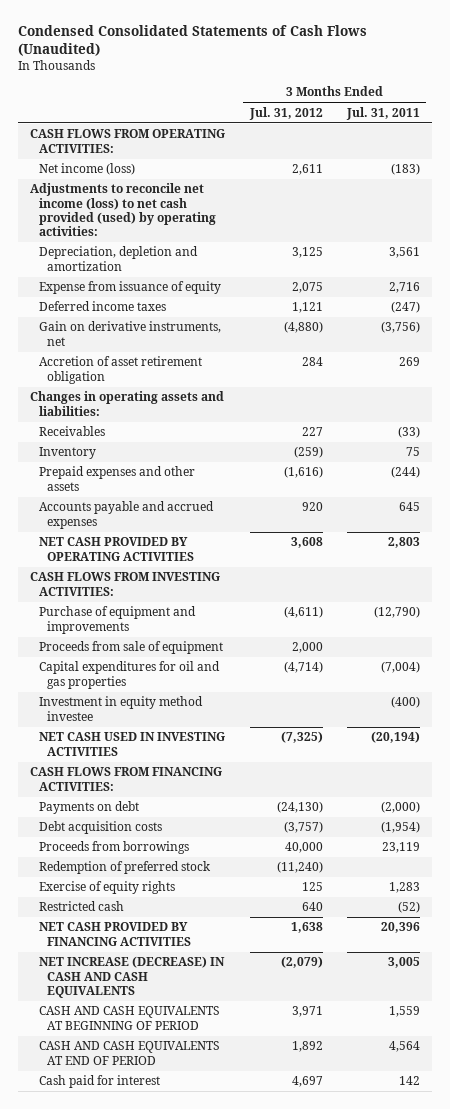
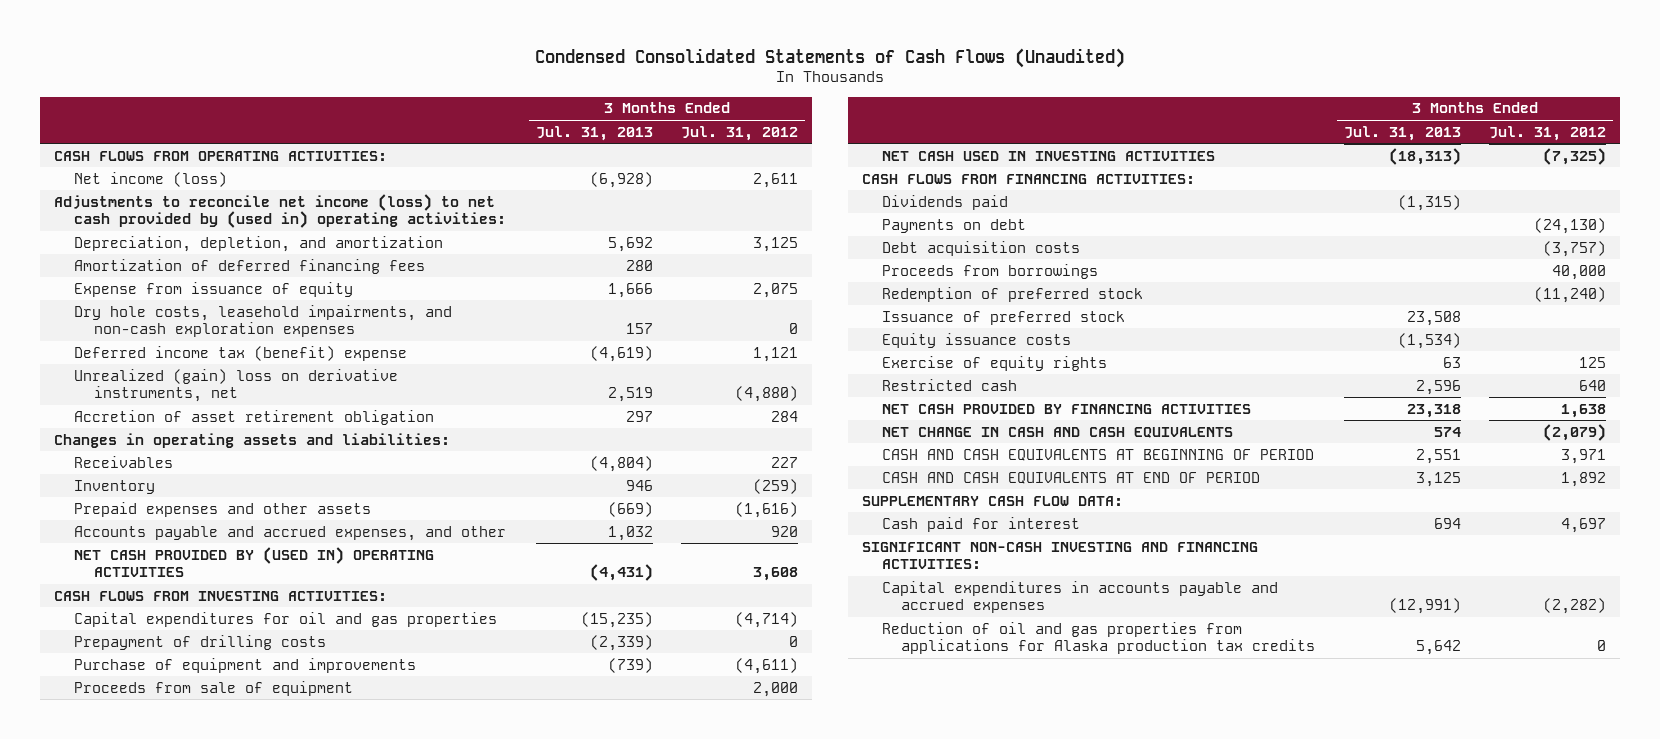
[346,106,421,120] Jul. 31, 2011 -> none
none -> [535,125,653,141] Jul. 31, 2013
[29,183,216,237] Adjustments to reconcile net income (loss) to net cash provided (used) by operating activities: -> [54,193,506,228] Adjustments to reconcile net income (loss) to net cash provided by (used in) operating activities:
[38,246,198,271] Depreciation, depletion and amortization -> [73,235,443,252] Depreciation, depletion, and amortization
none -> [73,258,425,274] Amortization of deferred financing fees
none -> [73,304,452,337] Dry hole costs, leasehold impairments, and non-cash exploration expenses
[38,301,166,312] Deferred income taxes -> [73,345,407,361] Deferred income tax (benefit) expense
[38,321,221,346] Gain on derivative instruments, net -> [73,368,398,402] Unrealized (gain) loss on derivative instruments, net
[38,501,214,529] Accounts payable and accrued expenses -> [73,525,506,541] Accounts payable and accrued expenses, and other
[38,537,195,561] NET CASH PROVIDED BY OPERATING ACTIVITIES -> [73,546,434,577] NET CASH PROVIDED BY (USED IN) OPERATING ACTIVITIES
[38,661,220,689] Capital expenditures for oil and gas properties -> [73,611,497,627] Capital expenditures for oil and gas properties
none -> [73,634,326,650] Prepayment of drilling costs
[38,696,203,721] Investment in equity method investee -> none
none -> [881,194,1008,210] Dividends paid
none -> [881,310,1125,325] Issuance of preferred stock
none -> [881,332,1071,348] Equity issuance costs
[38,956,225,998] NET INCREASE (DECREASE) IN CASH AND CASH EQUIVALENTS -> [881,426,1233,438] NET CHANGE IN CASH AND CASH EQUIVALENTS
none -> [862,495,1124,506] SUPPLEMENTARY CASH FLOW DATA:
none -> [862,541,1259,569] SIGNIFICANT NON-CASH INVESTING AND FINANCING ACTIVITIES:
none -> [881,580,1278,613] Capital expenditures in accounts payable and accrued expenses
none -> [881,621,1316,654] Reduction of oil and gas properties from applications for Alaska production tax credits

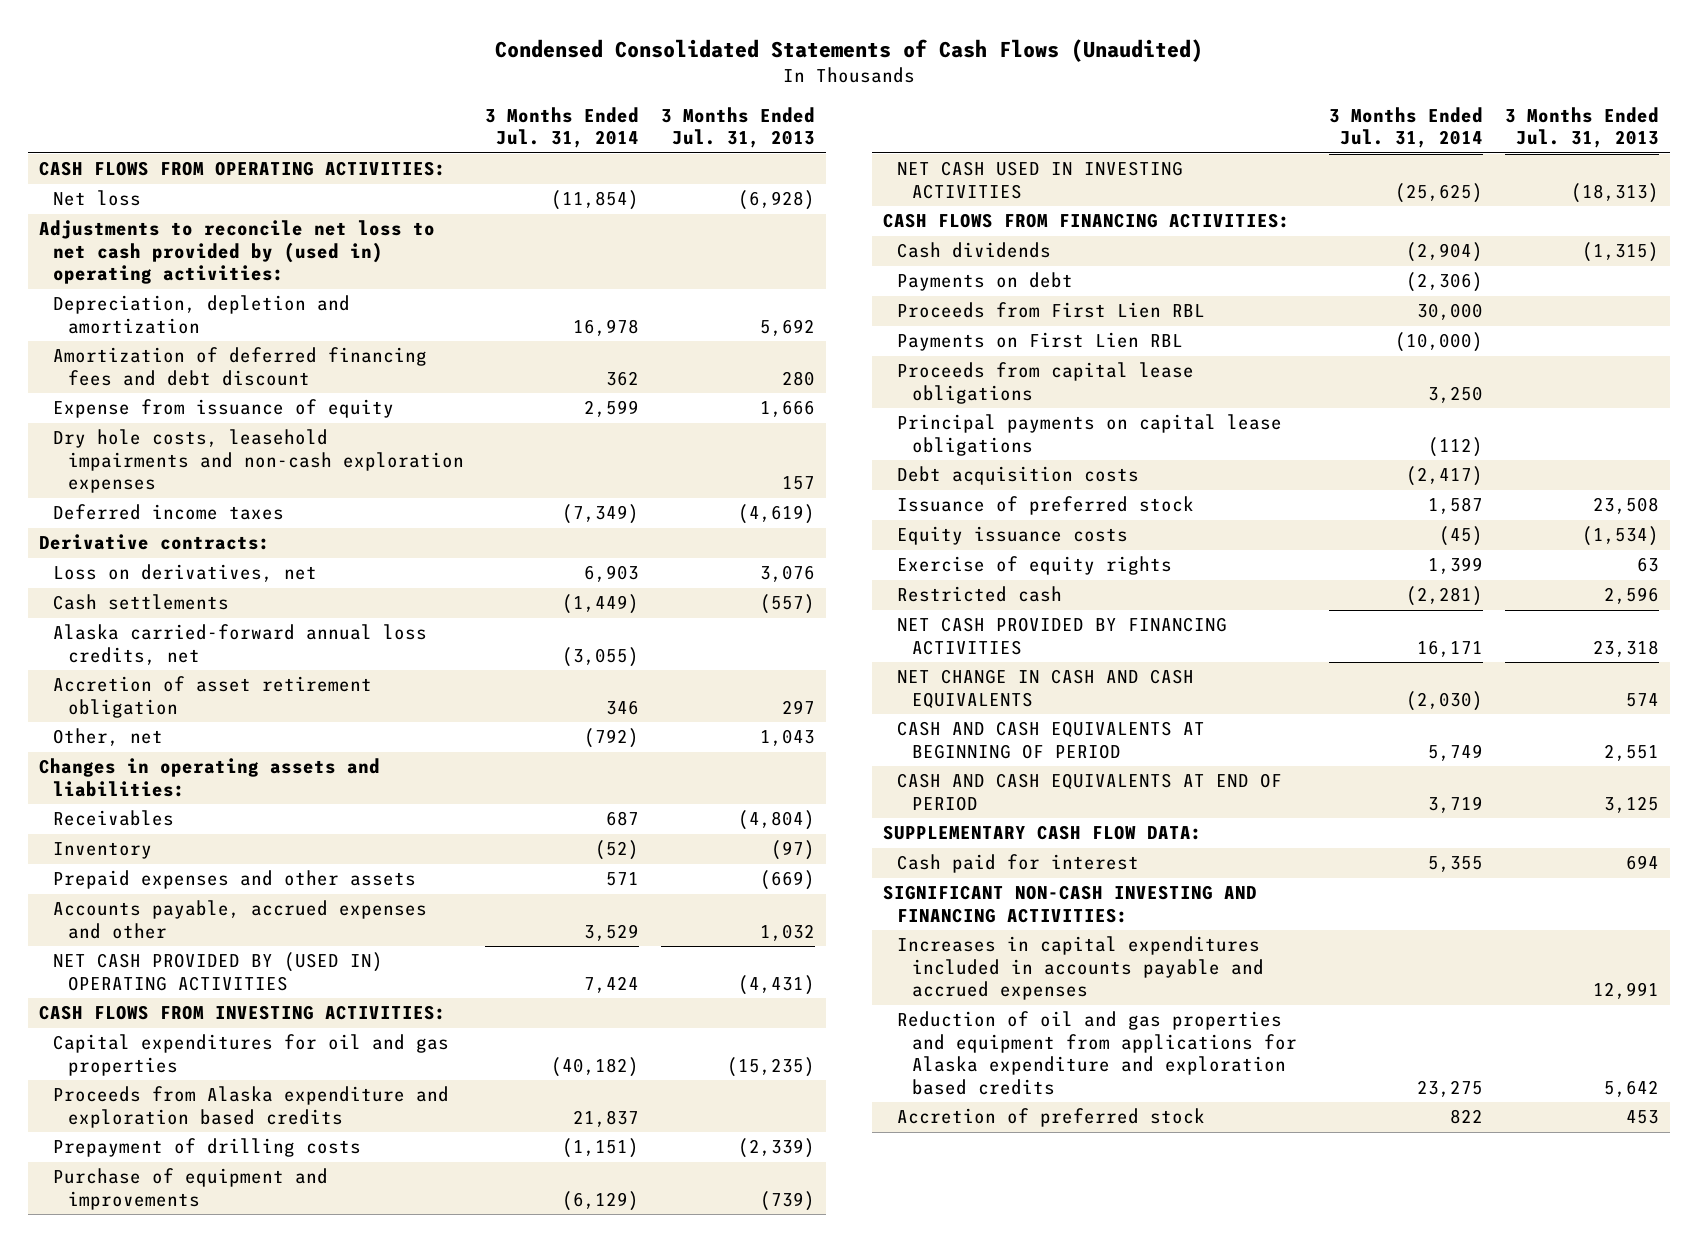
[680,125,798,141] Jul. 31, 2012 -> none
none -> [485,106,640,149] 3 Months Ended Jul. 31, 2014
[73,171,227,187] Net income (loss) -> [53,190,142,207] Net loss
[54,193,506,228] Adjustments to reconcile net income (loss) to net cash provided by (used in) operating activities: -> [38,220,435,285] Adjustments to reconcile net loss to net cash provided by (used in) operating activities:
[73,235,443,252] Depreciation, depletion, and amortization -> [53,295,351,334] Depreciation, depletion and amortization
[73,258,425,274] Amortization of deferred financing fees -> [53,347,428,386] Amortization of deferred financing fees and debt discount
[73,368,398,402] Unrealized (gain) loss on derivative instruments, net -> none
[73,304,452,337] Dry hole costs, leasehold impairments, and non-cash exploration expenses -> [53,429,464,494] Dry hole costs, leasehold impairments and non-cash exploration expenses
[73,345,407,361] Deferred income tax (benefit) expense -> [53,504,285,521] Deferred income taxes
none -> [38,534,270,551] Derivative contracts:
none -> [53,564,318,583] Loss on derivatives, net
none -> [53,594,230,611] Cash settlements
none -> [53,624,428,665] Alaska carried-forward annual loss credits, net
none -> [53,728,164,747] Other, net
[625,479,653,491] 946 -> [771,840,816,861] (97)
[73,525,506,541] Accounts payable and accrued expenses, and other -> [53,900,428,939] Accounts payable, accrued expenses and other
none -> [53,1086,450,1128] Proceeds from Alaska expenditure and exploration based credits
[73,680,353,696] Proceeds from sale of equipment -> none
[881,194,1008,210] Dividends paid -> [897,242,1052,259] Cash dividends
none -> [897,302,1206,319] Proceeds from First Lien RBL
none -> [897,332,1184,352] Payments on First Lien RBL
none -> [897,362,1195,404] Proceeds from capital lease obligations
none -> [897,414,1283,456] Principal payments on capital lease obligations
[881,263,1098,279] Proceeds from borrowings -> none
[881,286,1143,302] Redemption of preferred stock -> none
[881,580,1278,613] Capital expenditures in accounts payable and accrued expenses -> [897,936,1264,1001] Increases in capital expenditures included in accounts payable and accrued expenses
[1388,597,1461,614] (12,991) -> [1592,982,1659,1000] 12,991
[881,621,1316,654] Reduction of oil and gas properties from applications for Alaska production tax credits -> [897,1011,1297,1096] Reduction of oil and gas properties and equipment from applications for Alaska expenditure and exploration based credits
none -> [897,1108,1206,1128] Accretion of preferred stock

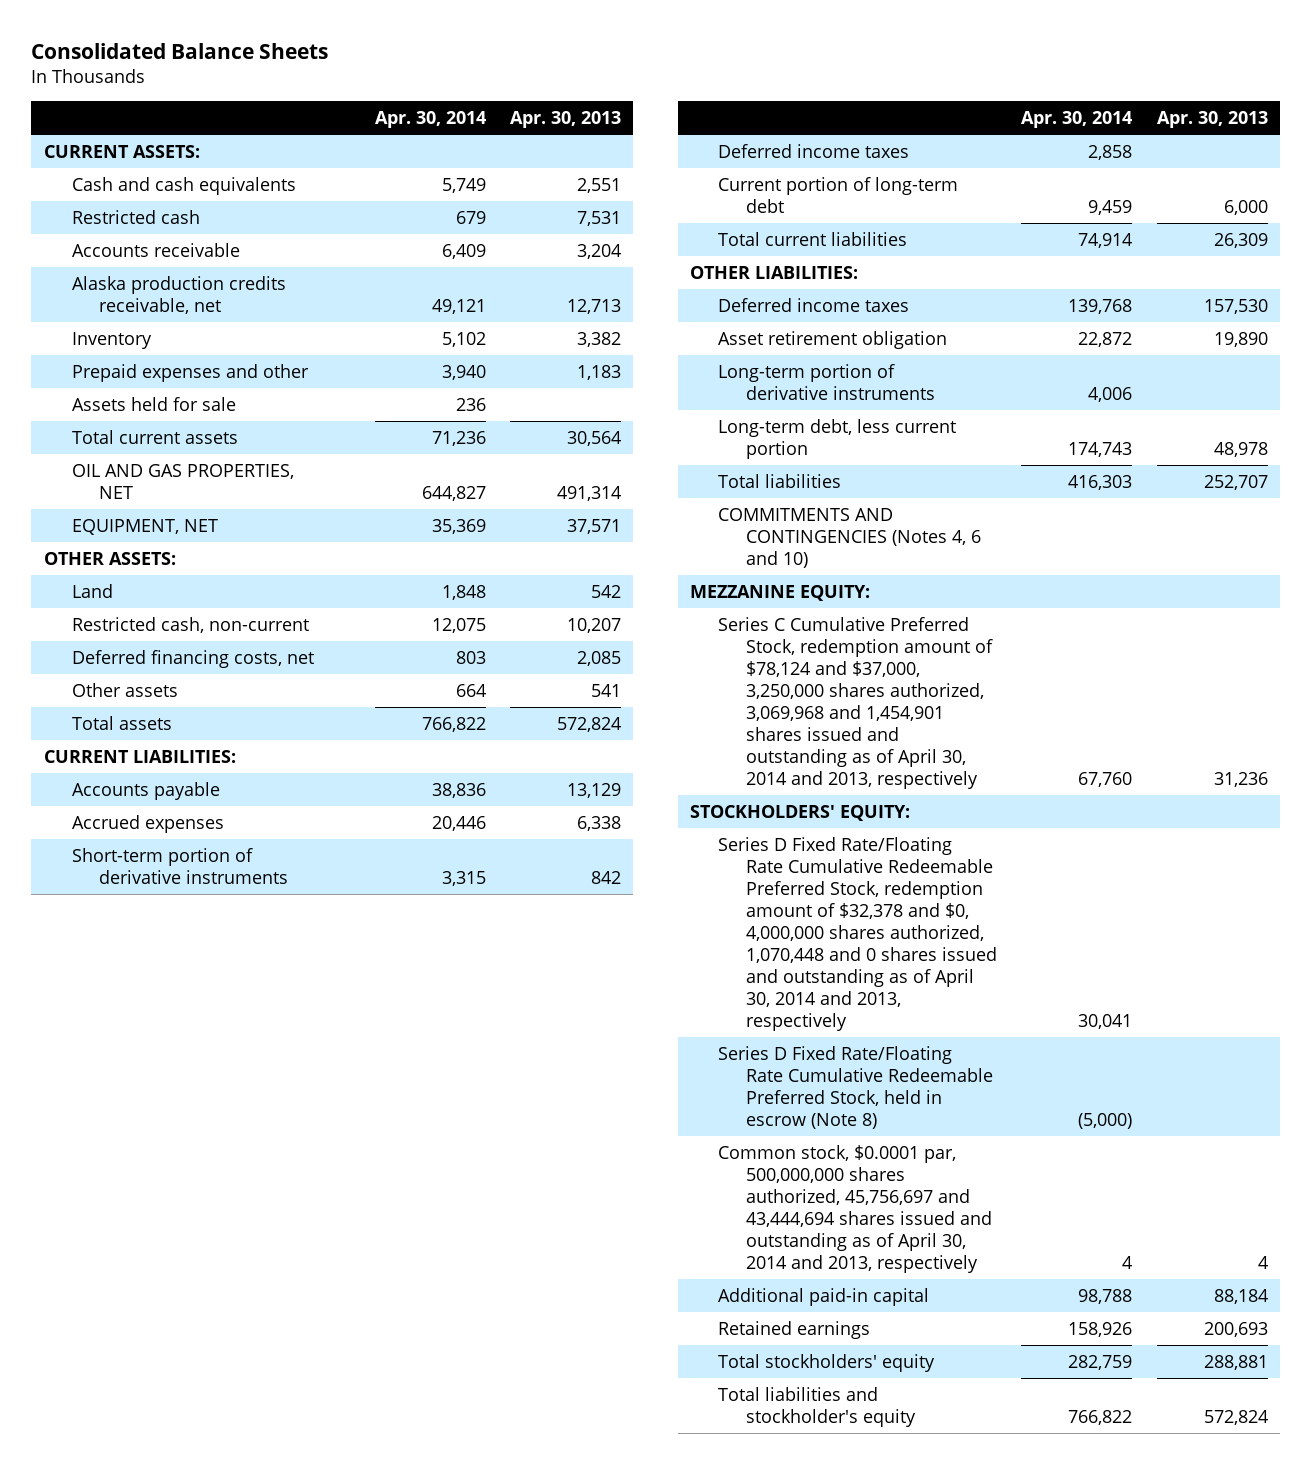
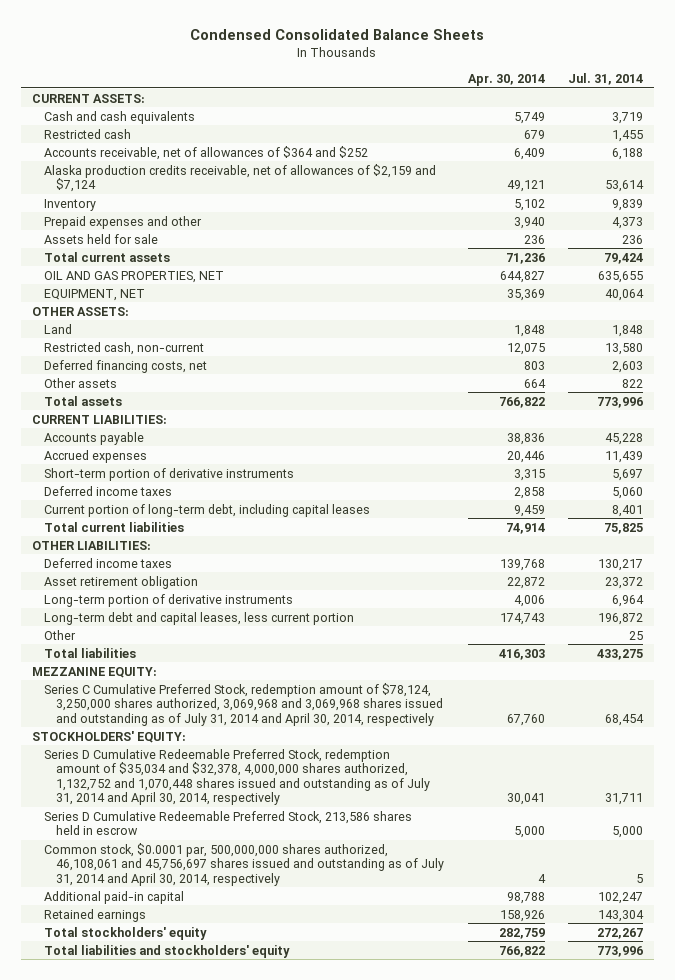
[31,43,329,60] Consolidated Balance Sheets -> [190,29,485,41] Condensed Consolidated Balance Sheets
[510,111,622,129] Apr. 30, 2013 -> none
none -> [567,73,643,86] Jul. 31, 2014
[71,242,240,257] Accounts receivable -> [44,145,369,160] Accounts receivable, net of allowances of $364 and $252
[71,275,286,314] Alaska production credits receivable, net -> [44,163,437,193] Alaska production credits receivable, net of allowances of $2,159 and $7,124
[717,176,958,213] Current portion of long-term debt -> [44,503,371,517] Current portion of long-term debt, including capital leases
[717,418,956,459] Long-term debt, less current portion -> [44,611,355,625] Long-term debt and capital leases, less current portion
none -> [44,629,77,640] Other
[717,507,981,568] COMMITMENTS AND CONTINGENCIES (Notes 4, 6 and 10) -> none
[717,616,993,790] Series C Cumulative Preferred Stock, redemption amount of $78,124 and $37,000, 3,250,000 shares authorized, 3,069,968 and 1,454,901 shares issued and outstanding as of April 30, 2014 and 2013, respectively -> [44,682,444,726] Series C Cumulative Preferred Stock, redemption amount of $78,124, 3,250,000 shares authorized, 3,069,968 and 3,069,968 shares issued and outstanding as of July 31, 2014 and April 30, 2014, respectively
[717,836,997,1032] Series D Fixed Rate/Floating Rate Cumulative Redeemable Preferred Stock, redemption amount of $32,378 and $0, 4,000,000 shares authorized, 1,070,448 and 0 shares issued and outstanding as of April 30, 2014 and 2013, respectively -> [44,748,431,806] Series D Cumulative Redeemable Preferred Stock, redemption amount of $35,034 and $32,378, 4,000,000 shares authorized, 1,132,752 and 1,070,448 shares issued and outstanding as of July 31, 2014 and April 30, 2014, respectively
[717,1045,993,1129] Series D Fixed Rate/Floating Rate Cumulative Redeemable Preferred Stock, held in escrow (Note 8) -> [44,810,413,836] Series D Cumulative Redeemable Preferred Stock, 213,586 shares held in escrow
[1078,1112,1133,1129] (5,000) -> [513,826,545,839] 5,000
[717,1144,992,1274] Common stock, $0.0001 par, 500,000,000 shares authorized, 45,756,697 and 43,444,694 shares issued and outstanding as of April 30, 2014 and 2013, respectively -> [44,842,445,886] Common stock, $0.0001 par, 500,000,000 shares authorized, 46,108,061 and 45,756,697 shares issued and outstanding as of July 31, 2014 and April 30, 2014, respectively
[717,1386,916,1427] Total liabilities and stockholder's equity -> [44,944,291,958] Total liabilities and stockholders' equity

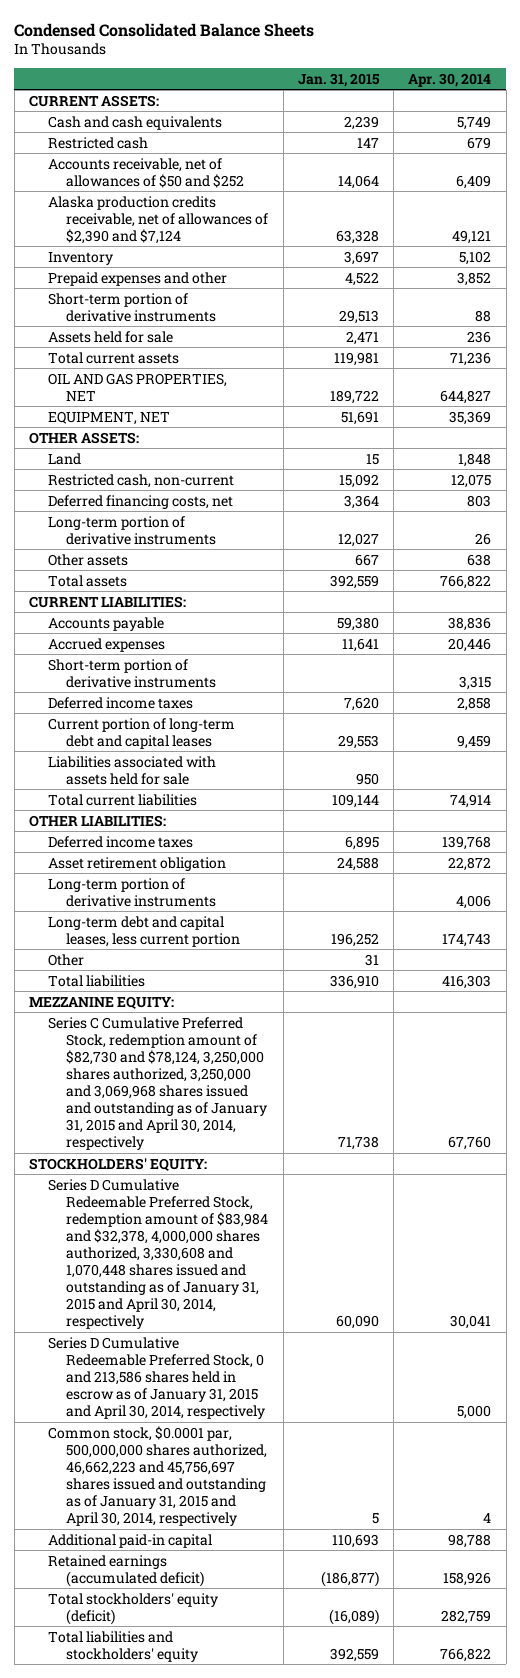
[567,73,643,86] Jul. 31, 2014 -> none
none -> [297,72,380,87] Jan. 31, 2015
[44,145,369,160] Accounts receivable, net of allowances of $364 and $252 -> [47,157,245,188] Accounts receivable, net of allowances of $50 and $252
[44,163,437,193] Alaska production credits receivable, net of allowances of $2,159 and $7,124 -> [47,195,269,244] Alaska production credits receivable, net of allowances of $2,390 and $7,124
[513,216,545,229] 3,940 -> [457,271,492,286] 3,852
none -> [47,292,217,322] Short-term portion of derivative instruments
none -> [47,515,217,545] Long-term portion of derivative instruments
[523,378,546,388] 664 -> [467,553,492,566] 638
[44,503,371,517] Current portion of long-term debt, including capital leases -> [47,717,235,749] Current portion of long-term debt and capital leases
none -> [47,755,216,785] Liabilities associated with assets held for sale
[44,682,444,726] Series C Cumulative Preferred Stock, redemption amount of $78,124, 3,250,000 shares authorized, 3,069,968 and 3,069,968 shares issued and outstanding as of July 31, 2014 and April 30, 2014, respectively -> [47,1016,268,1151] Series C Cumulative Preferred Stock, redemption amount of $82,730 and $78,124, 3,250,000 shares authorized, 3,250,000 and 3,069,968 shares issued and outstanding as of January 31, 2015 and April 30, 2014, respectively
[44,748,431,806] Series D Cumulative Redeemable Preferred Stock, redemption amount of $35,034 and $32,378, 4,000,000 shares authorized, 1,132,752 and 1,070,448 shares issued and outstanding as of July 31, 2014 and April 30, 2014, respectively -> [47,1178,269,1330] Series D Cumulative Redeemable Preferred Stock, redemption amount of $83,984 and $32,378, 4,000,000 shares authorized, 3,330,608 and 1,070,448 shares issued and outstanding as of January 31, 2015 and April 30, 2014, respectively
[44,810,413,836] Series D Cumulative Redeemable Preferred Stock, 213,586 shares held in escrow -> [47,1336,266,1419] Series D Cumulative Redeemable Preferred Stock, 0 and 213,586 shares held in escrow as of January 31, 2015 and April 30, 2014, respectively
[44,842,445,886] Common stock, $0.0001 par, 500,000,000 shares authorized, 46,108,061 and 45,756,697 shares issued and outstanding as of July 31, 2014 and April 30, 2014, respectively -> [47,1425,268,1527] Common stock, $0.0001 par, 500,000,000 shares authorized, 46,662,223 and 45,756,697 shares issued and outstanding as of January 31, 2015 and April 30, 2014, respectively
[44,908,147,922] Retained earnings -> [47,1554,205,1587] Retained earnings (accumulated deficit)
[44,926,208,940] Total stockholders' equity -> [47,1592,218,1625] Total stockholders' equity (deficit)

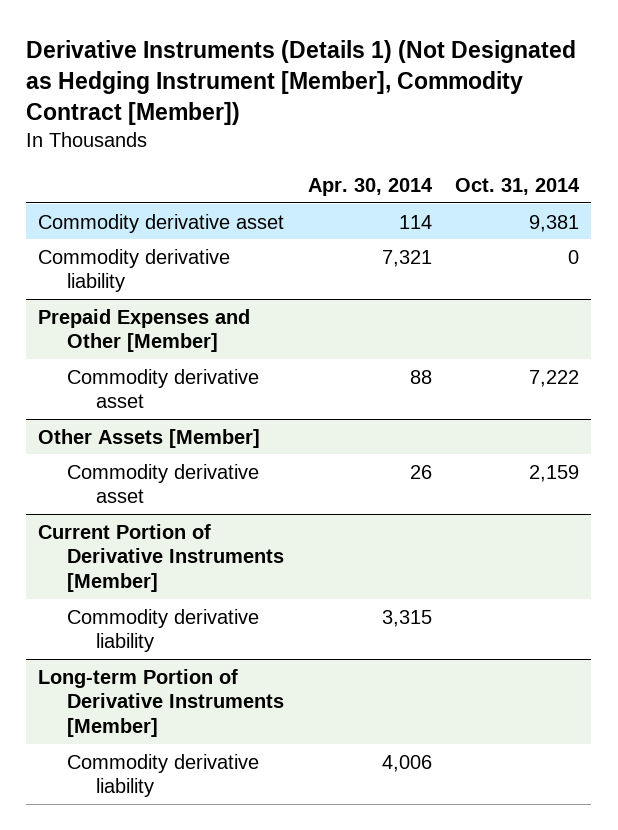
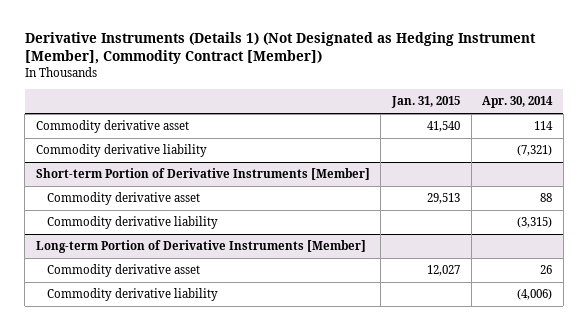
[455,178,581,196] Oct. 31, 2014 -> none
none -> [391,96,461,109] Jan. 31, 2015
[38,308,251,353] Prepaid Expenses and Other [Member] -> none
[381,249,432,267] 7,321 -> [517,145,553,157] (7,321)
none -> [35,168,370,181] Short-term Portion of Derivative Instruments [Member]
[38,428,261,448] Other Assets [Member] -> none
[67,463,260,504] Commodity derivative asset -> none
[38,523,285,593] Current Portion of Derivative Instruments [Member] -> none
[381,609,432,627] 3,315 -> [517,217,553,229] (3,315)
none -> [47,264,201,278] Commodity derivative asset
[381,754,432,772] 4,006 -> [517,289,553,301] (4,006)

